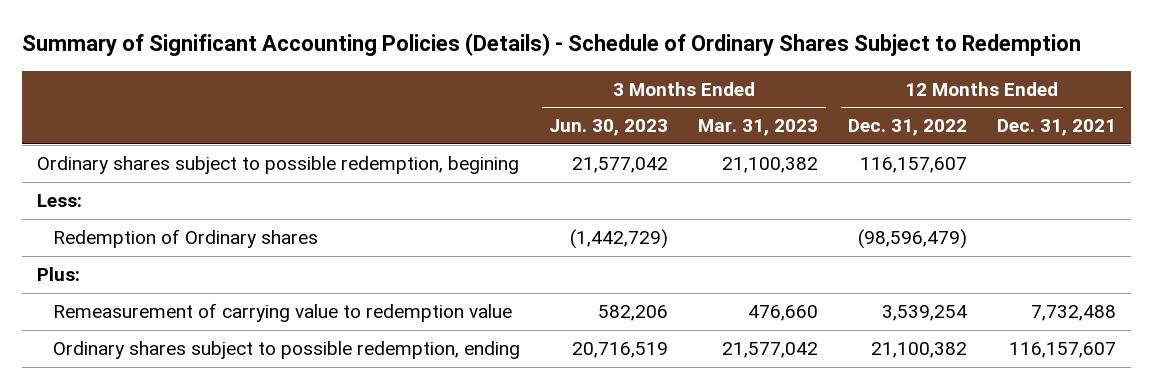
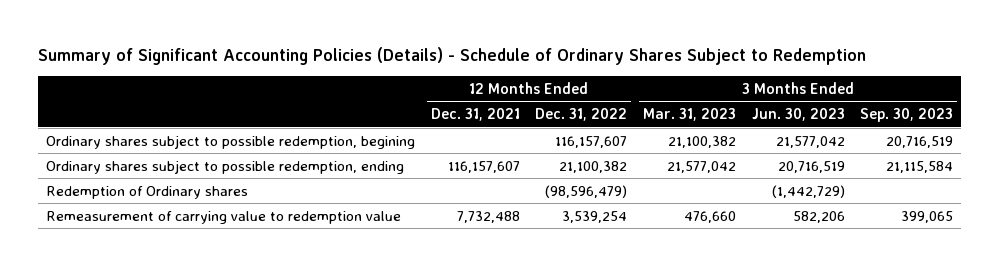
none -> [860,108,954,123] Sep. 30, 2023
[36,194,82,208] Less: -> none
[52,341,520,360] Ordinary shares subject to possible redemption, ending -> [45,159,404,174] Ordinary shares subject to possible redemption, ending
[36,267,80,282] Plus: -> none

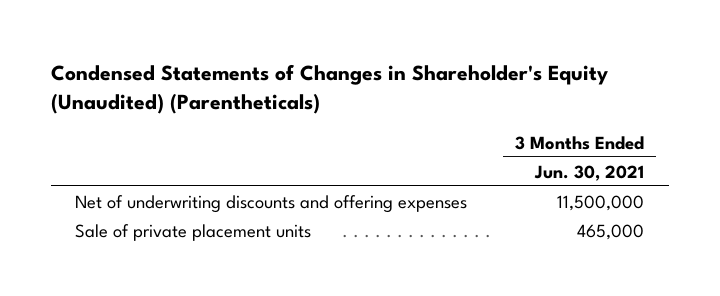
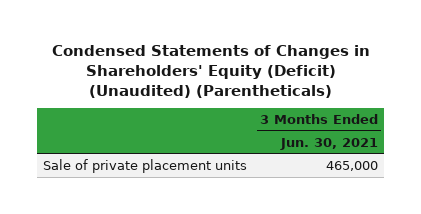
[51,64,609,115] Condensed Statements of Changes in Shareholder's Equity (Unaudited) (Parentheticals) -> [51,45,370,98] Condensed Statements of Changes in Shareholders' Equity (Deficit) (Unaudited) (Parentheticals)
[75,194,468,213] Net of underwriting discounts and offering expenses -> none

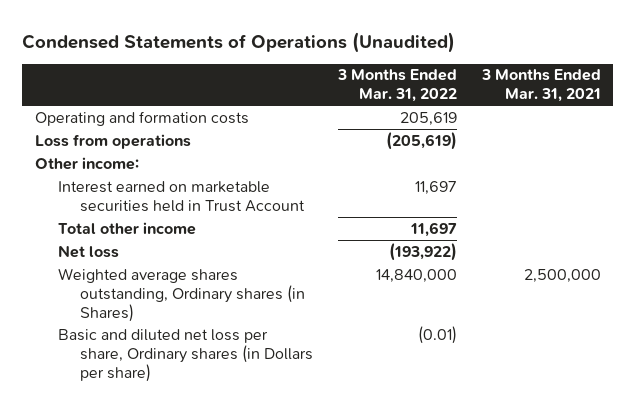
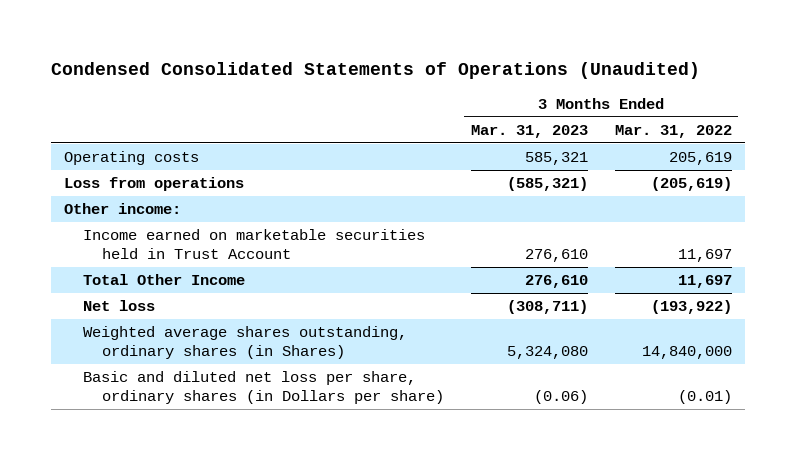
[22,31,456,53] Condensed Statements of Operations (Unaudited) -> [50,62,700,80] Condensed Consolidated Statements of Operations (Unaudited)
[480,69,601,103] 3 Months Ended Mar. 31, 2021 -> none
none -> [470,124,588,138] Mar. 31, 2023
[34,110,249,126] Operating and formation costs -> [64,151,200,166] Operating costs
[57,180,306,212] Interest earned on marketable securities held in Trust Account -> [83,229,426,260] Income earned on marketable securities held in Trust Account
[57,221,196,235] Total other income -> [83,274,246,286] Total Other Income
[57,267,306,322] Weighted average shares outstanding, Ordinary shares (in Shares) -> [83,326,408,360] Weighted average shares outstanding, ordinary shares (in Shares)
[57,328,314,382] Basic and diluted net loss per share, Ordinary shares (in Dollars per share) -> [83,371,444,405] Basic and diluted net loss per share, ordinary shares (in Dollars per share)

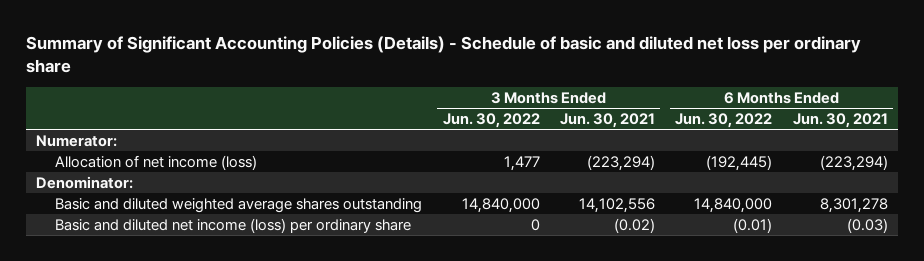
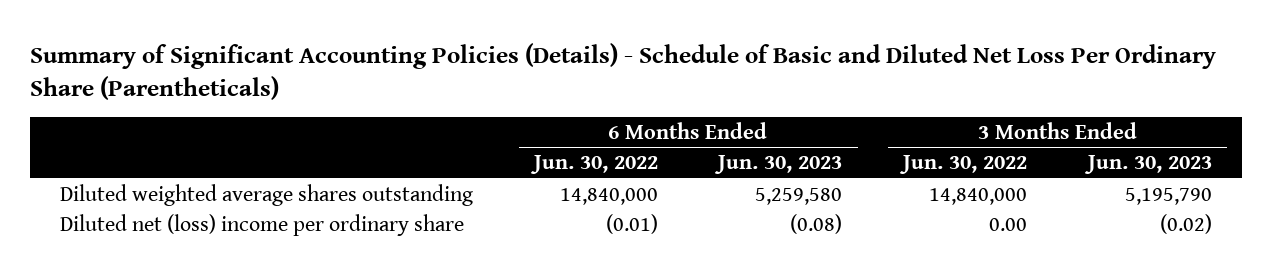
[25,35,861,73] Summary of Significant Accounting Policies (Details) - Schedule of basic and diluted net loss per ordinary share -> [29,42,1216,100] Summary of Significant Accounting Policies (Details) - Schedule of Basic and Diluted Net Loss Per Ordinary Share (Parentheticals)
[560,112,656,128] Jun. 30, 2021 -> none
[792,112,888,128] Jun. 30, 2021 -> none
none -> [714,155,843,175] Jun. 30, 2023
none -> [1083,155,1212,175] Jun. 30, 2023
[35,134,117,147] Numerator: -> none
[55,154,258,170] Allocation of net income (loss) -> none
[35,175,133,189] Denominator: -> none
[55,197,423,213] Basic and diluted weighted average shares outstanding -> [59,183,473,206] Diluted weighted average shares outstanding
[55,217,412,233] Basic and diluted net income (loss) per ordinary share -> [59,213,464,236] Diluted net (loss) income per ordinary share
[530,218,540,231] 0 -> [989,217,1028,231] 0.00

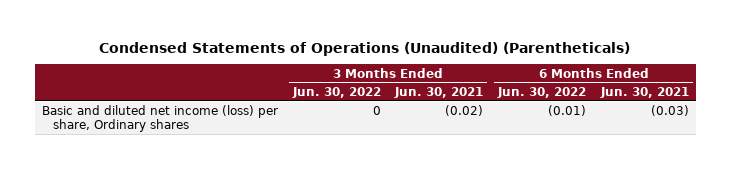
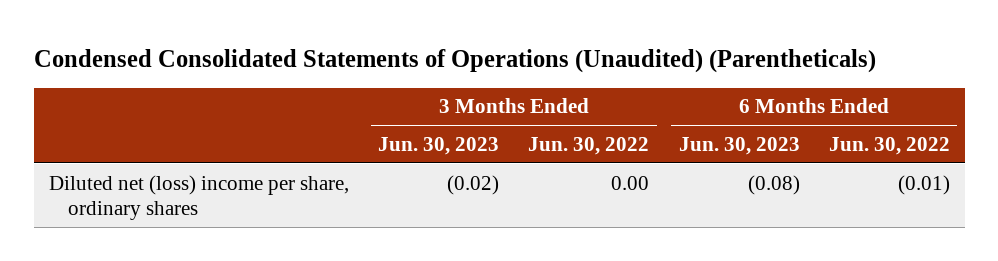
[99,41,631,56] Condensed Statements of Operations (Unaudited) (Parentheticals) -> [33,48,876,73] Condensed Consolidated Statements of Operations (Unaudited) (Parentheticals)
[394,86,484,98] Jun. 30, 2021 -> none
[599,86,689,98] Jun. 30, 2021 -> none
none -> [377,136,499,155] Jun. 30, 2023
none -> [678,136,800,155] Jun. 30, 2023
[41,105,278,133] Basic and diluted net income (loss) per share, Ordinary shares -> [48,174,349,221] Diluted net (loss) income per share, ordinary shares
[372,106,381,116] 0 -> [611,175,650,190] 0.00

